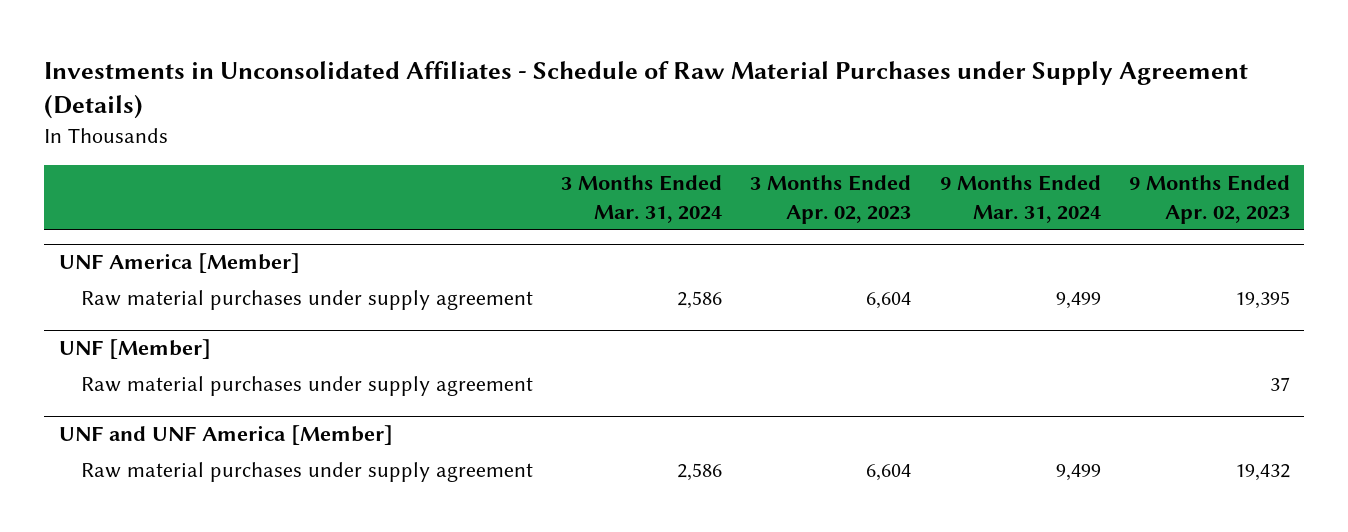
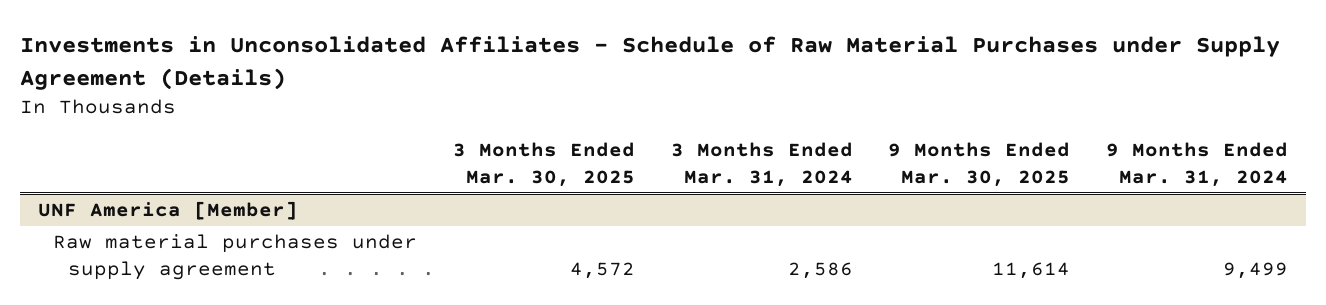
[750,175,912,224] 3 Months Ended Apr. 02, 2023 -> none
[1128,175,1290,224] 9 Months Ended Apr. 02, 2023 -> none
none -> [452,141,635,187] 3 Months Ended Mar. 30, 2025
none -> [888,141,1071,187] 9 Months Ended Mar. 30, 2025
[58,339,211,360] UNF [Member] -> none
[81,376,534,397] Raw material purchases under supply agreement -> none
[58,425,393,446] UNF and UNF America [Member] -> none
[81,462,534,483] Raw material purchases under supply agreement -> none

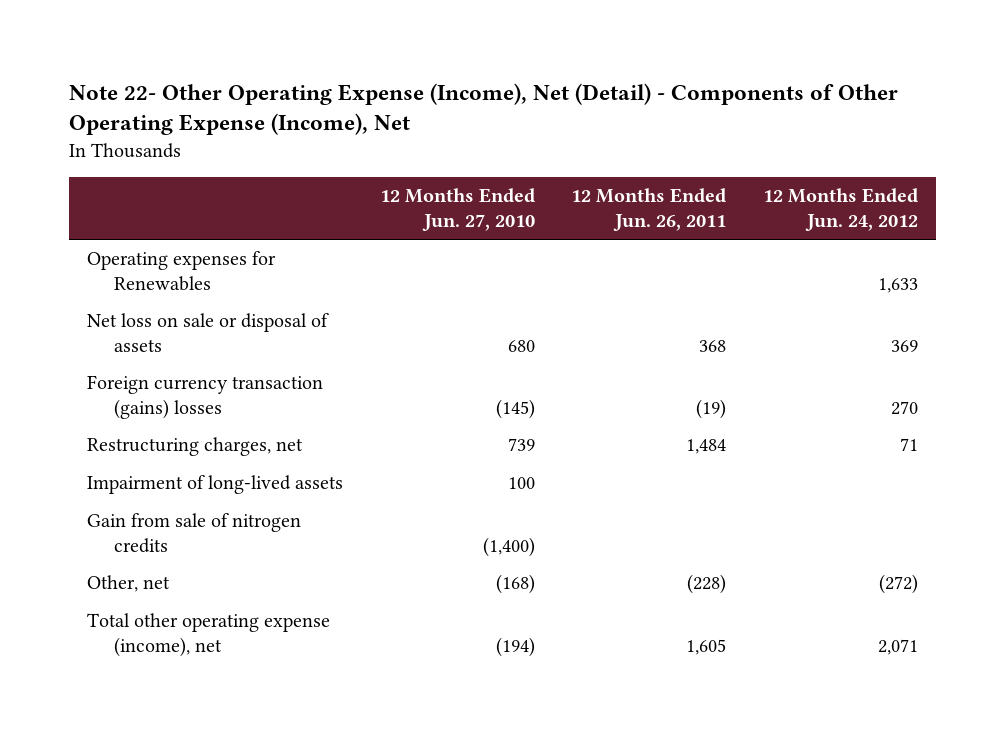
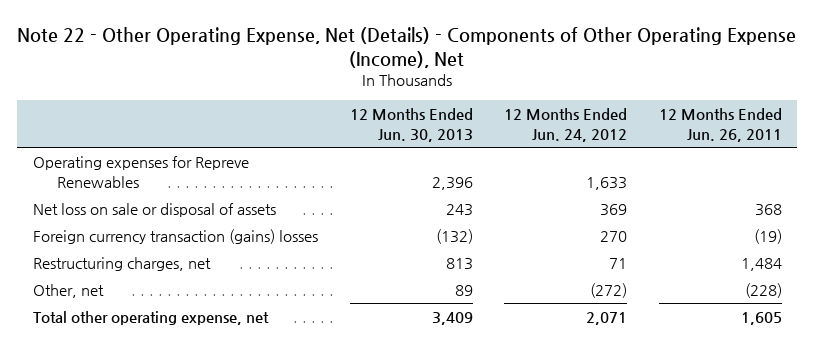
[68,82,898,136] Note 22- Other Operating Expense (Income), Net (Detail) - Components of Other Operating Expense (Income), Net -> [17,26,797,68] Note 22 - Other Operating Expense, Net (Details) - Components of Other Operating Expense (Income), Net
[379,188,535,231] 12 Months Ended Jun. 27, 2010 -> none
none -> [349,108,473,142] 12 Months Ended Jun. 30, 2013
[87,251,277,292] Operating expenses for Renewables -> [32,155,249,188] Operating expenses for Repreve Renewables
[87,475,344,495] Impairment of long-lived assets -> none
[87,513,302,554] Gain from sale of nitrogen credits -> none
[87,613,331,658] Total other operating expense (income), net -> [32,310,269,325] Total other operating expense, net

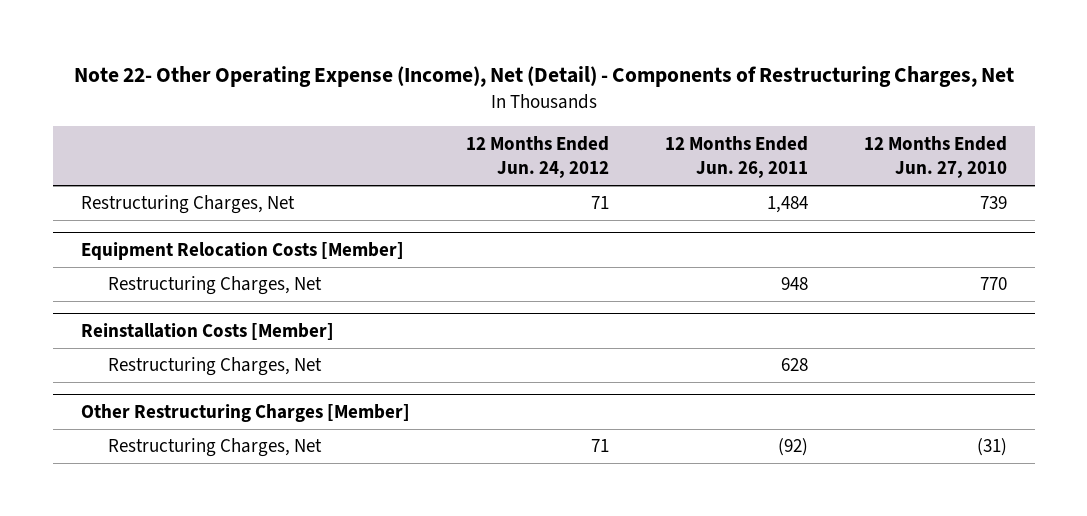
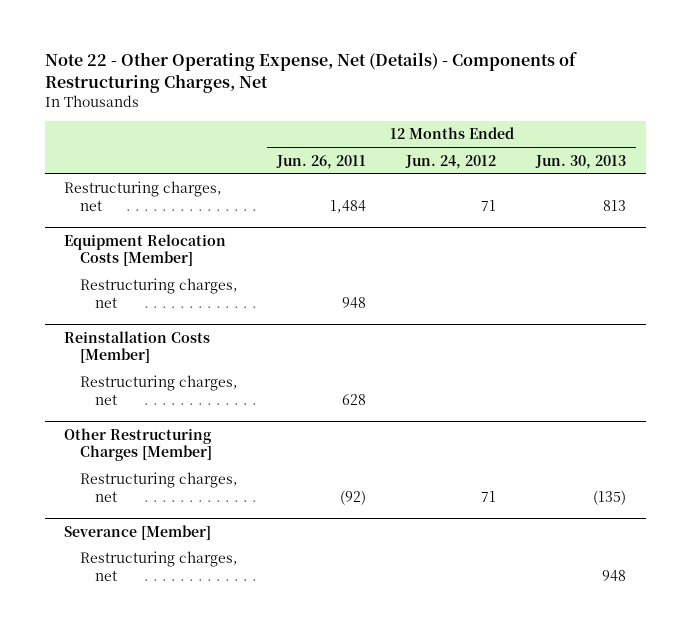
[73,66,1014,88] Note 22- Other Operating Expense (Income), Net (Detail) - Components of Restructuring Charges, Net -> [44,52,577,94] Note 22 - Other Operating Expense, Net (Details) - Components of Restructuring Charges, Net
[863,135,1007,179] 12 Months Ended Jun. 27, 2010 -> none
none -> [535,154,627,169] Jun. 30, 2013
[80,195,295,215] Restructuring Charges, Net -> [64,181,223,211] Restructuring charges, net
[107,276,322,296] Restructuring Charges, Net -> [79,278,238,308] Restructuring charges, net
[107,357,322,377] Restructuring Charges, Net -> [79,375,238,405] Restructuring charges, net
[107,438,322,458] Restructuring Charges, Net -> [79,472,238,502] Restructuring charges, net
none -> [64,525,212,541] Severance [Member]
none -> [79,551,238,581] Restructuring charges, net

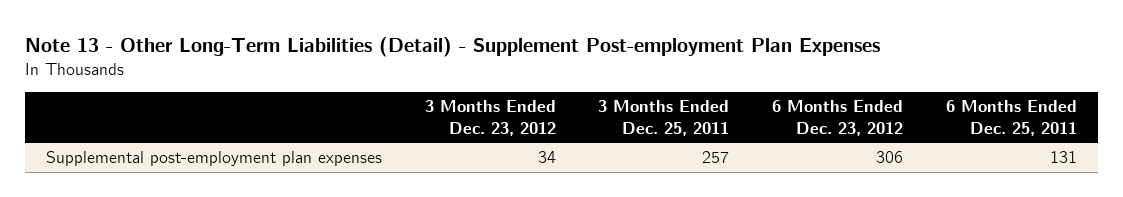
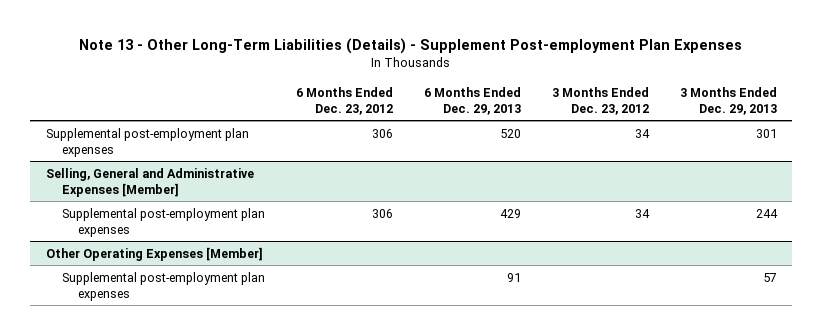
[24,36,880,57] Note 13 - Other Long-Term Liabilities (Detail) - Supplement Post-employment Plan Expenses -> [79,38,743,55] Note 13 - Other Long-Term Liabilities (Details) - Supplement Post-employment Plan Expenses
[598,100,730,136] 3 Months Ended Dec. 25, 2011 -> none
[945,100,1077,136] 6 Months Ended Dec. 25, 2011 -> none
none -> [423,86,521,115] 6 Months Ended Dec. 29, 2013
none -> [679,86,777,115] 3 Months Ended Dec. 29, 2013
none -> [45,167,254,197] Selling, General and Administrative Expenses [Member]
none -> [61,207,265,237] Supplemental post-employment plan expenses
none -> [45,246,263,261] Other Operating Expenses [Member]
none -> [61,271,265,301] Supplemental post-employment plan expenses

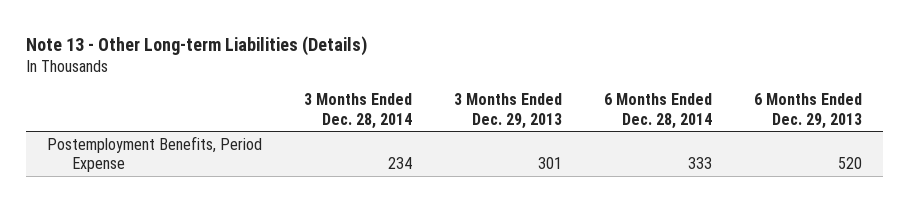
[79,38,743,55] Note 13 - Other Long-Term Liabilities (Details) - Supplement Post-employment Plan Expenses -> [26,35,368,56] Note 13 - Other Long-term Liabilities (Details)
[295,86,393,115] 6 Months Ended Dec. 23, 2012 -> none
[551,86,649,115] 3 Months Ended Dec. 23, 2012 -> none
none -> [304,93,413,129] 3 Months Ended Dec. 28, 2014
none -> [604,93,713,129] 6 Months Ended Dec. 28, 2014
[45,167,254,197] Selling, General and Administrative Expenses [Member] -> none
[61,207,265,237] Supplemental post-employment plan expenses -> none
[45,246,263,261] Other Operating Expenses [Member] -> none
[61,271,265,301] Supplemental post-employment plan expenses -> none
[45,127,249,157] Supplemental post-employment plan expenses -> [47,135,263,173] Postemployment Benefits, Period Expense

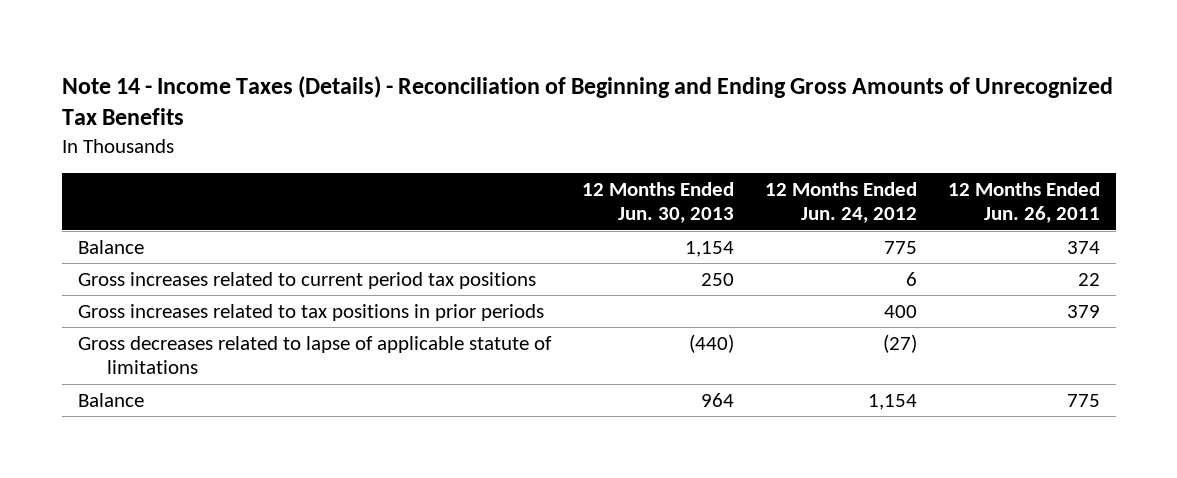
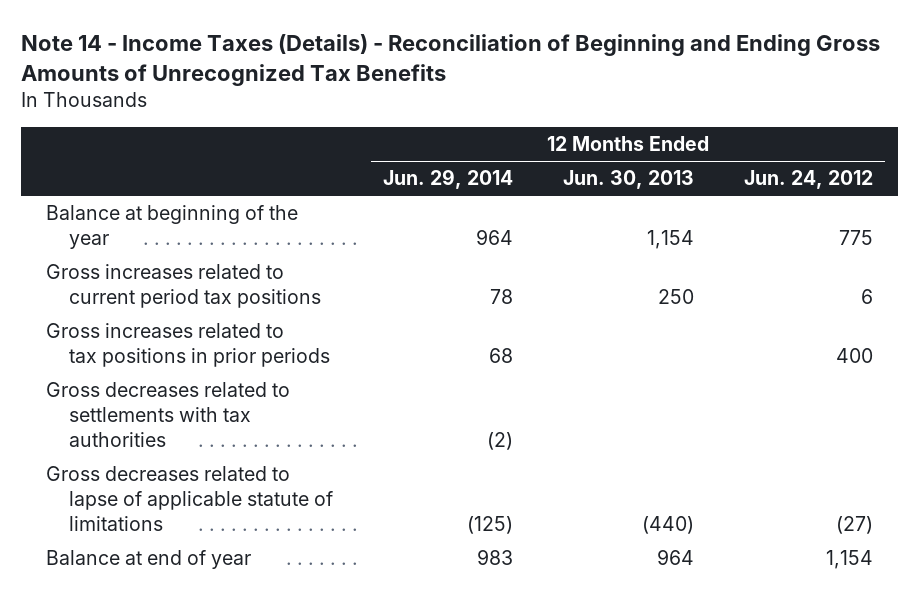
[947,182,1100,224] 12 Months Ended Jun. 26, 2011 -> none
none -> [383,169,514,190] Jun. 29, 2014
[77,239,144,254] Balance -> [46,205,299,249] Balance at beginning of the year
none -> [46,382,291,447] Gross decreases related to settlements with tax authorities
[77,392,144,407] Balance -> [46,550,252,570] Balance at end of year

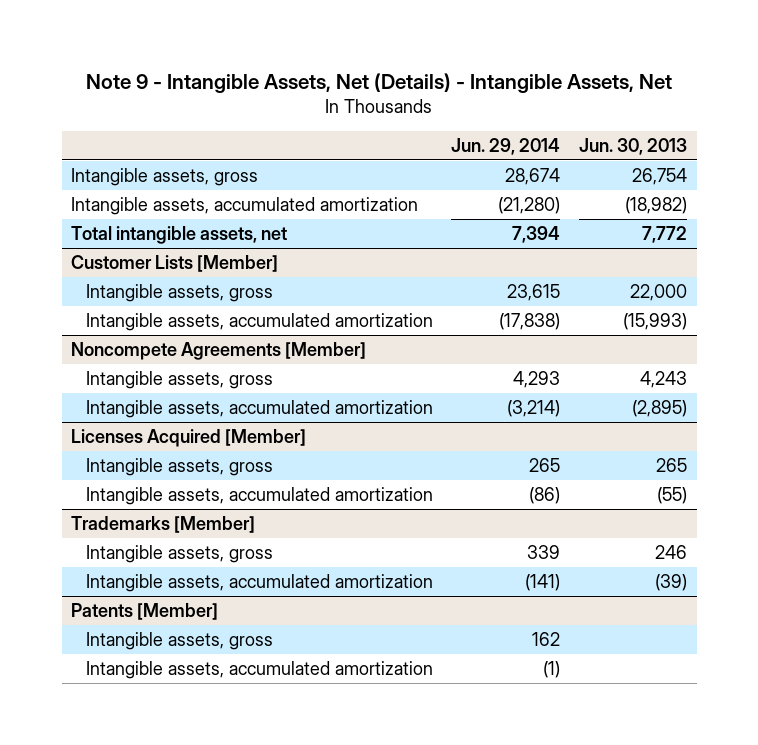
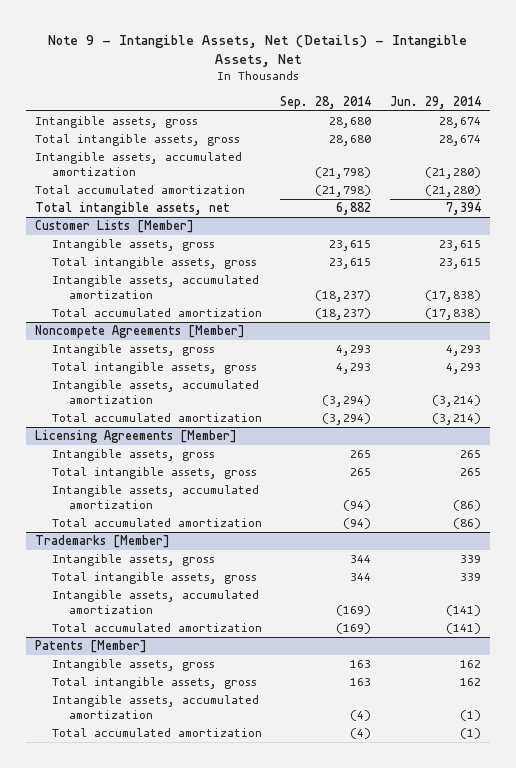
[579,138,688,156] Jun. 30, 2013 -> none
none -> [280,96,372,110] Sep. 28, 2014
none -> [34,134,240,147] Total intangible assets, gross
none -> [34,185,245,195] Total accumulated amortization
none -> [51,257,257,270] Total intangible assets, gross
none -> [51,308,262,318] Total accumulated amortization
none -> [51,362,257,375] Total intangible assets, gross
[71,428,307,447] Licenses Acquired [Member] -> none
none -> [51,413,262,423] Total accumulated amortization
none -> [34,430,237,444] Licensing Agreements [Member]
none -> [51,467,257,480] Total intangible assets, gross
none -> [51,518,262,528] Total accumulated amortization
none -> [51,572,257,585] Total intangible assets, gross
none -> [51,623,262,633] Total accumulated amortization
none -> [51,677,257,690] Total intangible assets, gross
none -> [51,728,262,738] Total accumulated amortization

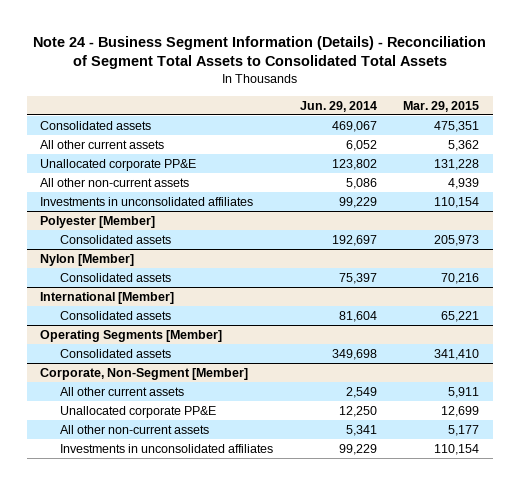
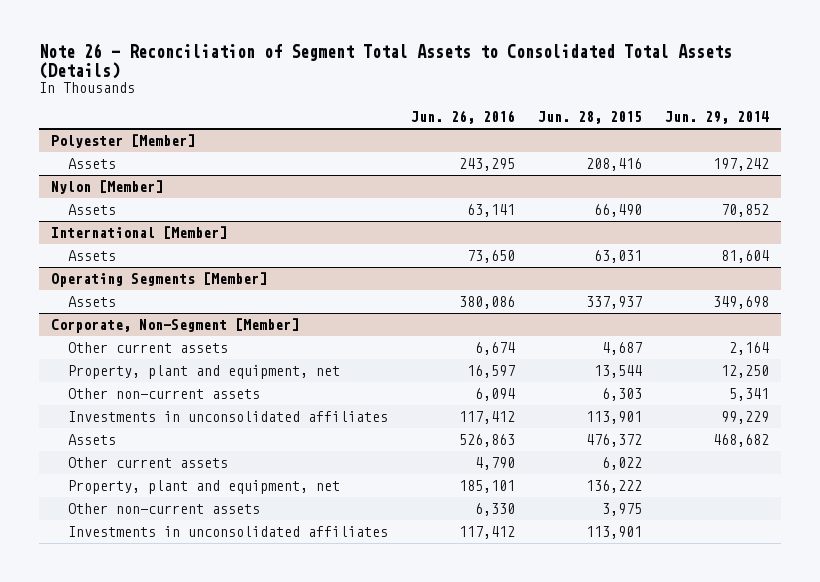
[32,35,486,70] Note 24 - Business Segment Information (Details) - Reconciliation of Segment Total Assets to Consolidated Total Assets -> [39,43,733,79] Note 26 - Reconciliation of Segment Total Assets to Consolidated Total Assets (Details)
[403,100,480,112] Mar. 29, 2015 -> none
none -> [410,110,515,125] Jun. 26, 2016
none -> [537,111,642,125] Jun. 28, 2015
[40,120,152,130] Consolidated assets -> none
[40,139,165,149] All other current assets -> none
[40,158,197,171] Unallocated corporate PP&E -> none
[40,177,190,187] All other non-current assets -> none
[40,196,254,206] Investments in unconsolidated affiliates -> none
[59,234,171,244] Consolidated assets -> [67,158,116,170] Assets
[331,234,377,246] 192,697 -> [713,158,770,172] 197,242
[59,272,171,282] Consolidated assets -> [67,204,116,216] Assets
[338,272,377,284] 75,397 -> [721,204,770,218] 70,852
[59,310,171,320] Consolidated assets -> [67,250,116,262] Assets
[59,348,171,358] Consolidated assets -> [67,296,116,308] Assets
[59,386,184,396] All other current assets -> [67,342,228,354] Other current assets
[345,386,377,398] 2,549 -> [729,342,770,356] 2,164
[59,405,216,418] Unallocated corporate PP&E -> [67,365,340,380] Property, plant and equipment, net
[59,424,209,434] All other non-current assets -> [67,388,260,400] Other non-current assets
none -> [67,434,116,446] Assets
none -> [67,457,228,469] Other current assets
none -> [67,480,340,495] Property, plant and equipment, net
none -> [67,503,260,515] Other non-current assets
none -> [67,526,388,538] Investments in unconsolidated affiliates

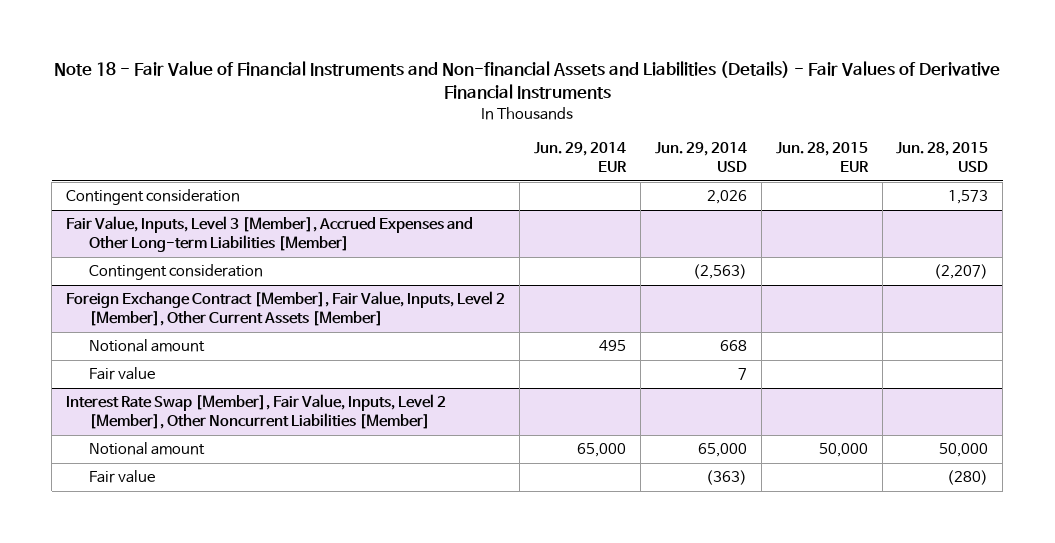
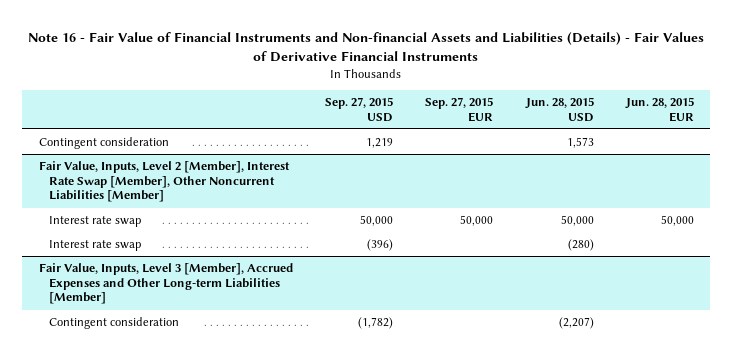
[54,61,1001,100] Note 18 - Fair Value of Financial Instruments and Non-financial Assets and Liabilities (Details) - Fair Values of Derivative Financial Instruments -> [28,31,705,62] Note 16 - Fair Value of Financial Instruments and Non-financial Assets and Liabilities (Details) - Fair Values of Derivative Financial Instruments
[534,141,628,173] Jun. 29, 2014 EUR -> none
[654,141,747,173] Jun. 29, 2014 USD -> none
none -> [324,97,393,122] Sep. 27, 2015 USD
none -> [425,97,494,122] Sep. 27, 2015 EUR
none -> [38,161,290,203] Fair Value, Inputs, Level 2 [Member], Interest Rate Swap [Member], Other Noncurrent Liabilities [Member]
none -> [48,216,142,228] Interest rate swap
none -> [48,240,142,252] Interest rate swap
[66,291,506,327] Foreign Exchange Contract [Member], Fair Value, Inputs, Level 2 [Member], Other Current Assets [Member] -> none
[88,339,205,353] Notional amount -> none
[88,367,155,381] Fair value -> none
[66,394,447,430] Interest Rate Swap [Member], Fair Value, Inputs, Level 2 [Member], Other Noncurrent Liabilities [Member] -> none
[88,442,205,456] Notional amount -> none
[88,470,155,484] Fair value -> none

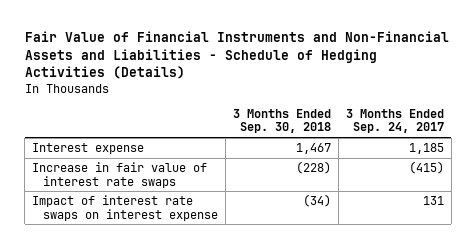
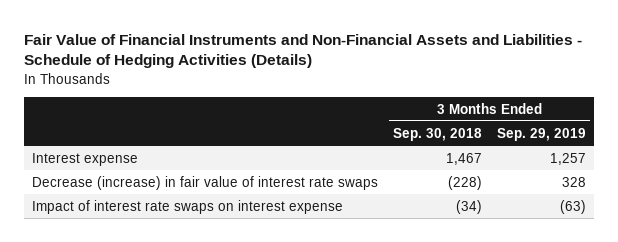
[345,108,444,134] 3 Months Ended Sep. 24, 2017 -> none
none -> [497,127,587,141] Sep. 29, 2019
[32,161,208,188] Increase in fair value of interest rate swaps -> [31,175,378,190] Decrease (increase) in fair value of interest rate swaps

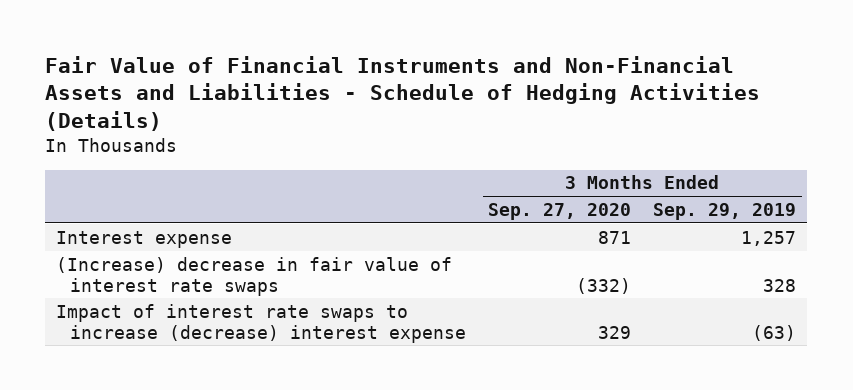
[393,127,483,141] Sep. 30, 2018 -> none
none -> [488,202,632,220] Sep. 27, 2020
[31,175,378,190] Decrease (increase) in fair value of interest rate swaps -> [56,256,453,296] (Increase) decrease in fair value of interest rate swaps
[31,199,343,214] Impact of interest rate swaps on interest expense -> [56,303,467,343] Impact of interest rate swaps to increase (decrease) interest expense

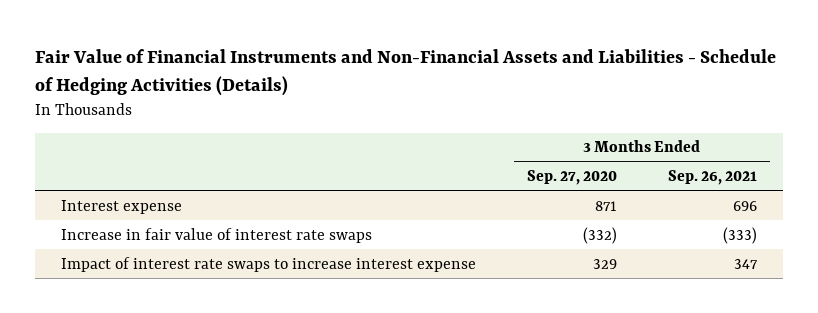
[653,202,797,220] Sep. 29, 2019 -> none
none -> [668,170,758,186] Sep. 26, 2021
[56,256,453,296] (Increase) decrease in fair value of interest rate swaps -> [60,227,372,243] Increase in fair value of interest rate swaps
[56,303,467,343] Impact of interest rate swaps to increase (decrease) interest expense -> [60,256,476,272] Impact of interest rate swaps to increase interest expense

